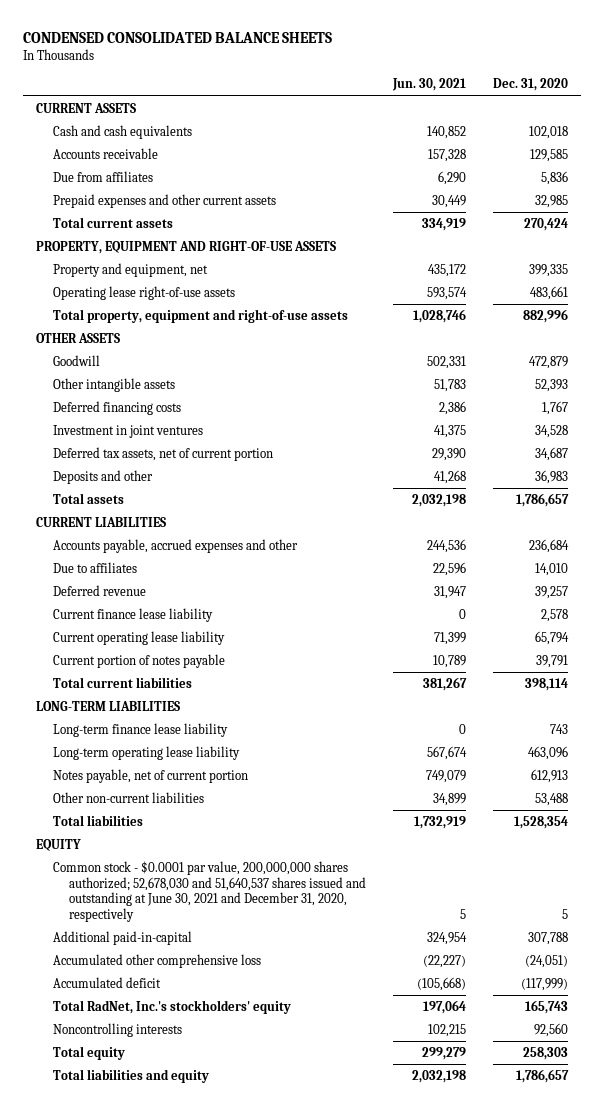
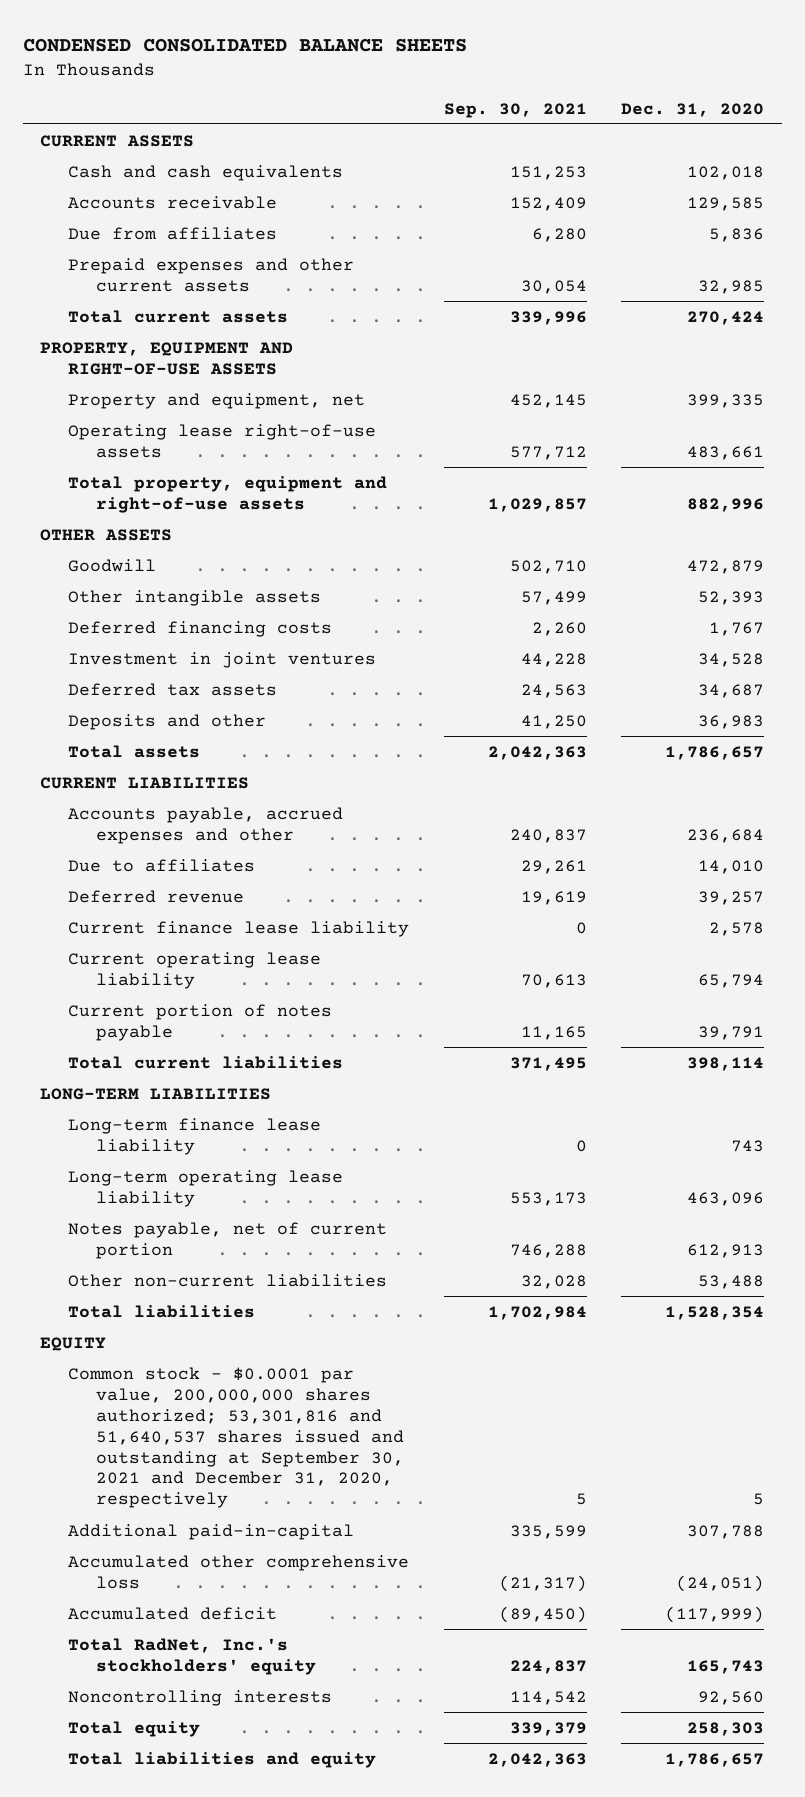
[391,78,466,92] Jun. 30, 2021 -> none
none -> [443,102,587,118] Sep. 30, 2021
[52,446,273,461] Deferred tax assets, net of current portion -> [68,682,278,696] Deferred tax assets
[52,860,367,922] Common stock - $0.0001 par value, 200,000,000 shares authorized; 52,678,030 and 51,640,537 shares issued and outstanding at June 30, 2021 and December 31, 2020, respectively -> [68,1366,405,1509] Common stock - $0.0001 par value, 200,000,000 shares authorized; 53,301,816 and 51,640,537 shares issued and outstanding at September 30, 2021 and December 31, 2020, respectively

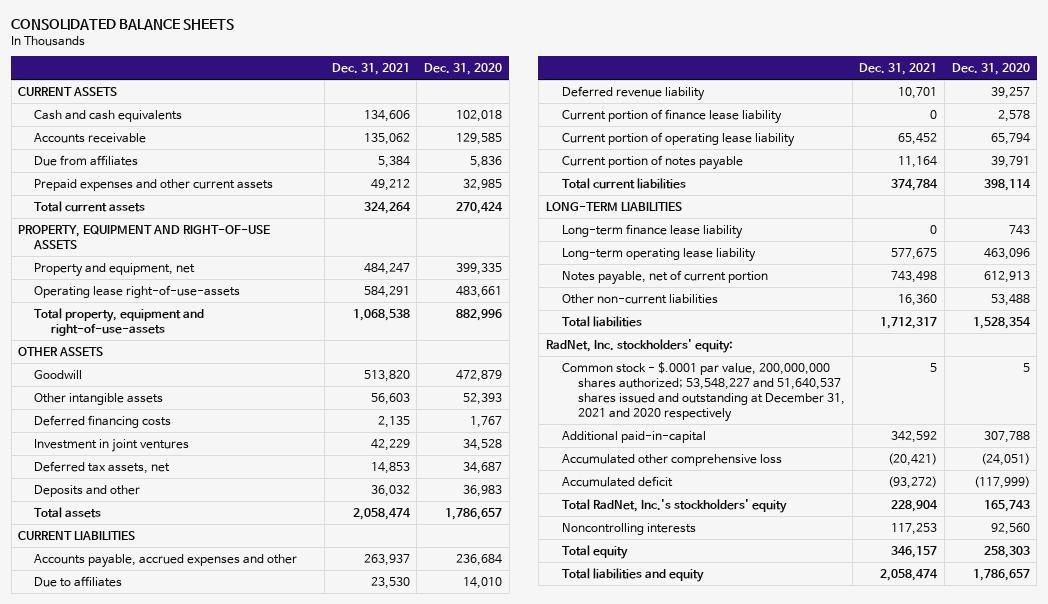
[22,37,467,52] CONDENSED CONSOLIDATED BALANCE SHEETS -> [11,19,235,31] CONSOLIDATED BALANCE SHEETS
[443,102,587,118] Sep. 30, 2021 -> none
none -> [331,62,410,75] Dec. 31, 2021
[68,423,377,458] Operating lease right-of-use assets -> [34,284,241,298] Operating lease right-of-use-assets
[68,475,388,513] Total property, equipment and right-of-use assets -> [34,307,205,336] Total property, equipment and right-of-use-assets
[68,682,278,696] Deferred tax assets -> [34,460,171,474] Deferred tax assets, net
[68,889,245,903] Deferred revenue -> [561,85,705,101] Deferred revenue liability
[68,920,410,937] Current finance lease liability -> [561,108,782,124] Current portion of finance lease liability
[68,951,322,989] Current operating lease liability -> [561,131,795,147] Current portion of operating lease liability
[40,1336,107,1351] EQUITY -> none
none -> [545,338,733,353] RadNet, Inc. stockholders' equity:
[68,1366,405,1509] Common stock - $0.0001 par value, 200,000,000 shares authorized; 53,301,816 and 51,640,537 shares issued and outstanding at September 30, 2021 and December 31, 2020, respectively -> [561,361,845,422] Common stock - $.0001 par value, 200,000,000 shares authorized; 53,548,227 and 51,640,537 shares issued and outstanding at December 31, 2021 and 2020 respectively

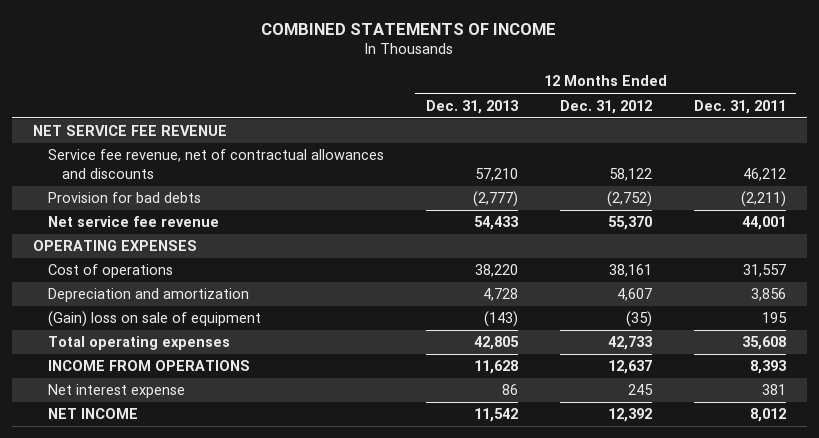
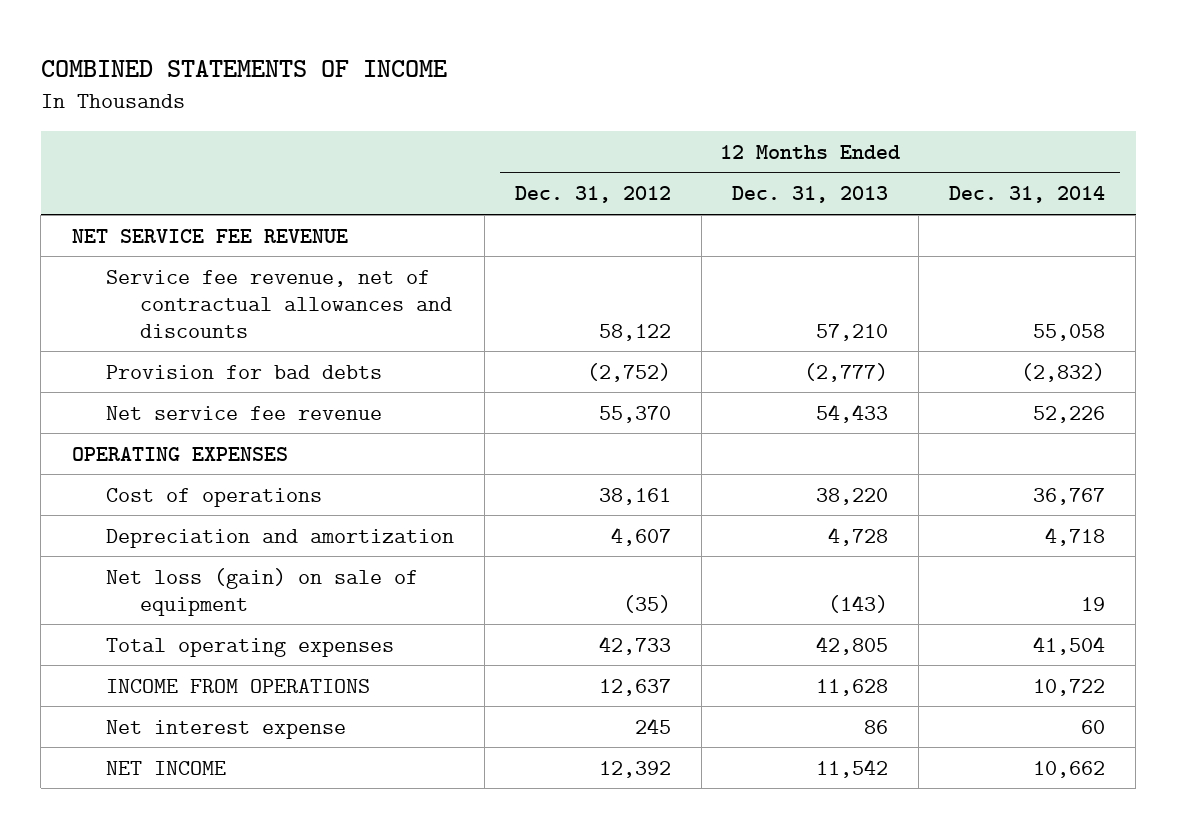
[693,99,786,114] Dec. 31, 2011 -> none
none -> [949,186,1106,204] Dec. 31, 2014
[47,311,261,328] (Gain) loss on sale of equipment -> [105,567,418,616] Net loss (gain) on sale of equipment

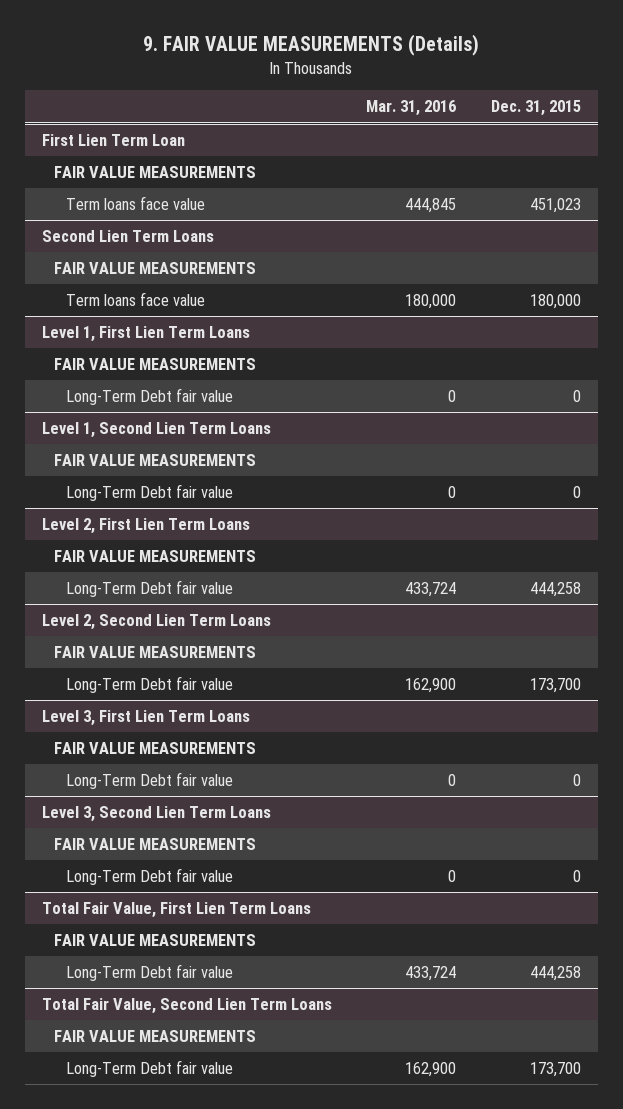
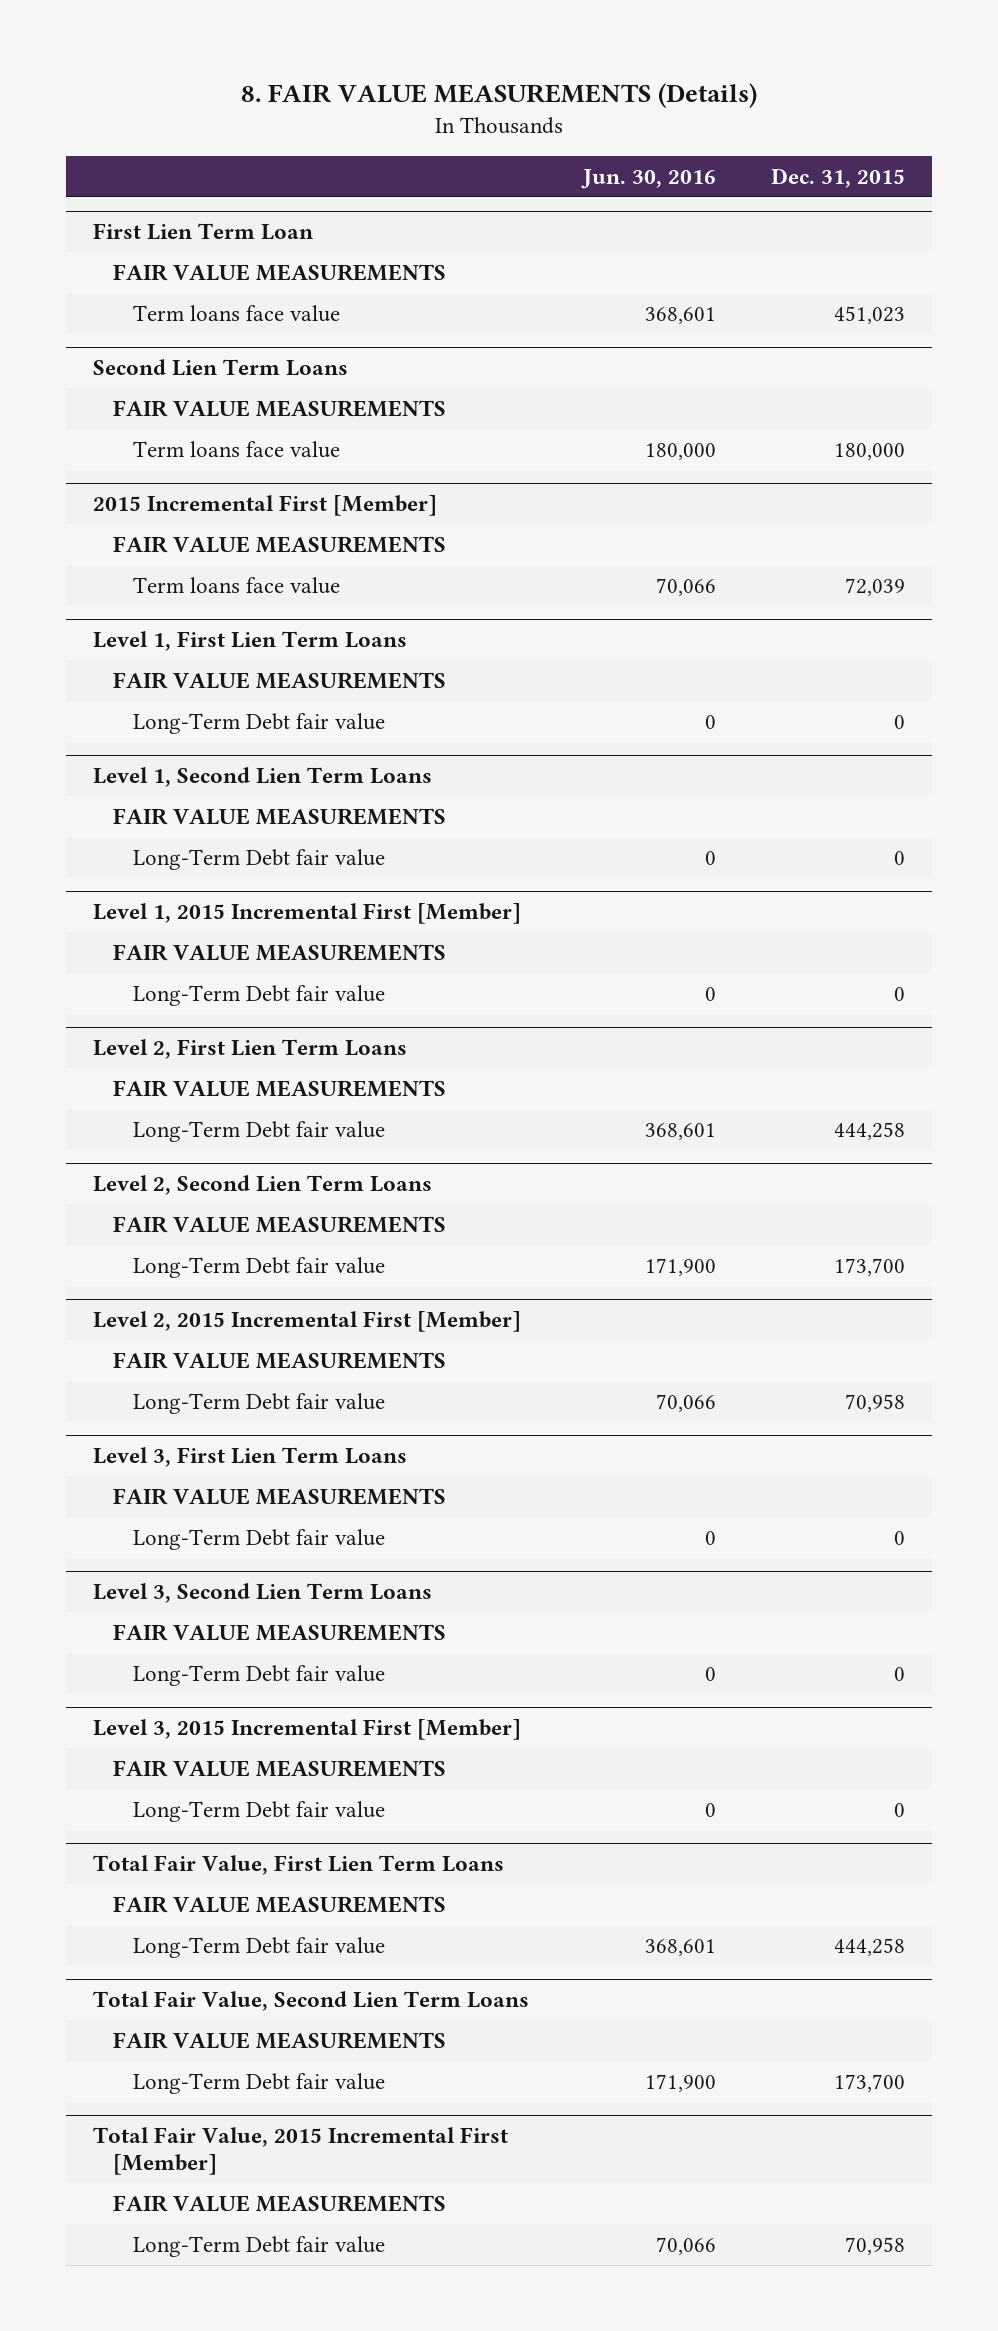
[143,34,480,57] 9. FAIR VALUE MEASUREMENTS (Details) -> [240,82,757,108] 8. FAIR VALUE MEASUREMENTS (Details)
[366,100,457,117] Mar. 31, 2016 -> none
none -> [581,168,717,189] Jun. 30, 2016
none -> [93,495,438,517] 2015 Incremental First [Member]
none -> [112,536,446,554] FAIR VALUE MEASUREMENTS
none -> [132,577,340,595] Term loans face value
none -> [93,903,522,925] Level 1, 2015 Incremental First [Member]
none -> [112,944,446,962] FAIR VALUE MEASUREMENTS
none -> [132,985,385,1007] Long-Term Debt fair value
none -> [93,1311,522,1333] Level 2, 2015 Incremental First [Member]
none -> [112,1352,446,1370] FAIR VALUE MEASUREMENTS
none -> [132,1393,385,1415] Long-Term Debt fair value
none -> [93,1719,522,1741] Level 3, 2015 Incremental First [Member]
none -> [112,1760,446,1778] FAIR VALUE MEASUREMENTS
none -> [132,1801,385,1823] Long-Term Debt fair value
none -> [93,2127,509,2175] Total Fair Value, 2015 Incremental First [Member]
none -> [112,2195,446,2213] FAIR VALUE MEASUREMENTS
none -> [132,2236,385,2258] Long-Term Debt fair value

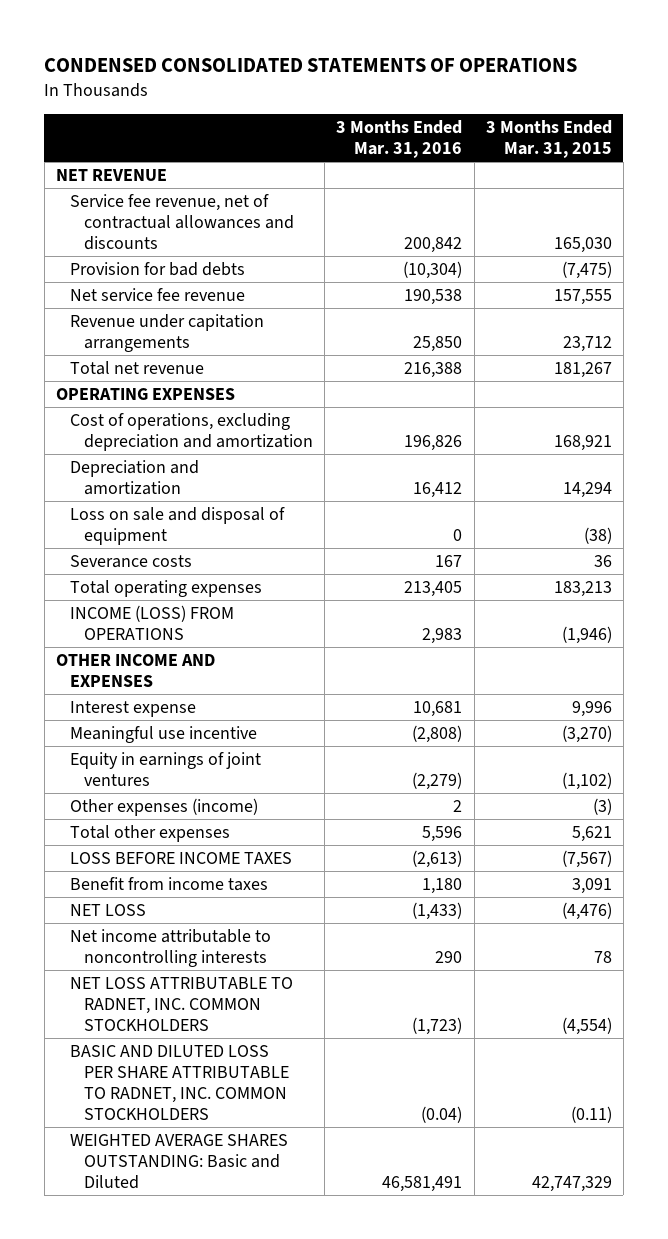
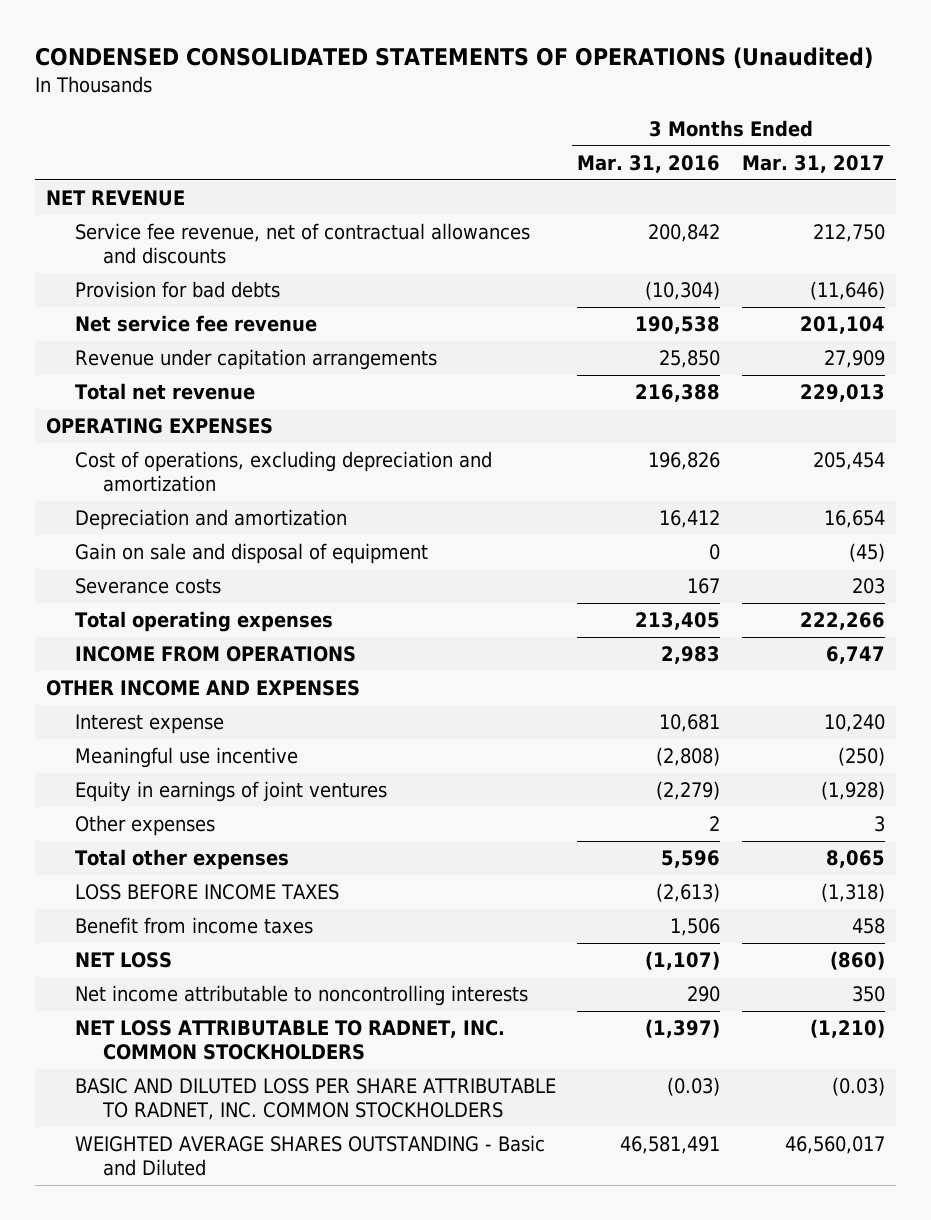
[44,57,578,72] CONDENSED CONSOLIDATED STATEMENTS OF OPERATIONS -> [34,47,873,70] CONDENSED CONSOLIDATED STATEMENTS OF OPERATIONS (Unaudited)
[485,119,612,158] 3 Months Ended Mar. 31, 2015 -> none
none -> [741,154,885,173] Mar. 31, 2017
[70,507,286,546] Loss on sale and disposal of equipment -> [74,543,428,565] Gain on sale and disposal of equipment
[70,605,235,641] INCOME (LOSS) FROM OPERATIONS -> [74,646,356,663] INCOME FROM OPERATIONS
[70,798,259,817] Other expenses (income) -> [74,815,215,837] Other expenses
[422,878,463,895] 1,180 -> [670,918,721,937] 1,506
[412,902,463,921] (1,433) -> [645,951,721,971] (1,107)
[412,1017,463,1036] (1,723) -> [645,1019,721,1039] (1,397)
[421,1106,463,1124] (0.04) -> [667,1077,721,1097] (0.03)
[70,1134,289,1190] WEIGHTED AVERAGE SHARES OUTSTANDING: Basic and Diluted -> [74,1135,545,1176] WEIGHTED AVERAGE SHARES OUTSTANDING - Basic and Diluted

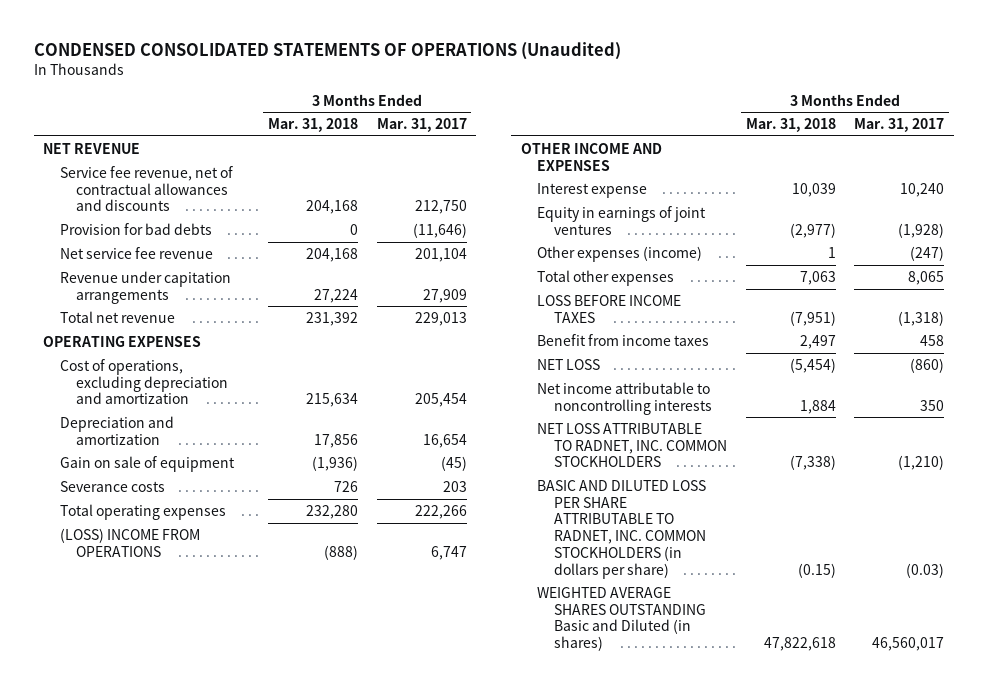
[577,154,721,173] Mar. 31, 2016 -> none
none -> [268,118,359,133] Mar. 31, 2018
[74,543,428,565] Gain on sale and disposal of equipment -> [59,455,235,472] Gain on sale of equipment
[74,646,356,663] INCOME FROM OPERATIONS -> [59,527,200,557] (LOSS) INCOME FROM OPERATIONS
[74,747,298,769] Meaningful use incentive -> none
[74,815,215,837] Other expenses -> [537,245,703,262] Other expenses (income)
[873,816,885,833] 3 -> [910,245,945,261] (247)
[74,1078,556,1120] BASIC AND DILUTED LOSS PER SHARE ATTRIBUTABLE TO RADNET, INC. COMMON STOCKHOLDERS -> [537,479,707,579] BASIC AND DILUTED LOSS PER SHARE ATTRIBUTABLE TO RADNET, INC. COMMON STOCKHOLDERS (in dollars per share)
[74,1135,545,1176] WEIGHTED AVERAGE SHARES OUTSTANDING - Basic and Diluted -> [537,586,707,652] WEIGHTED AVERAGE SHARES OUTSTANDING Basic and Diluted (in shares)

